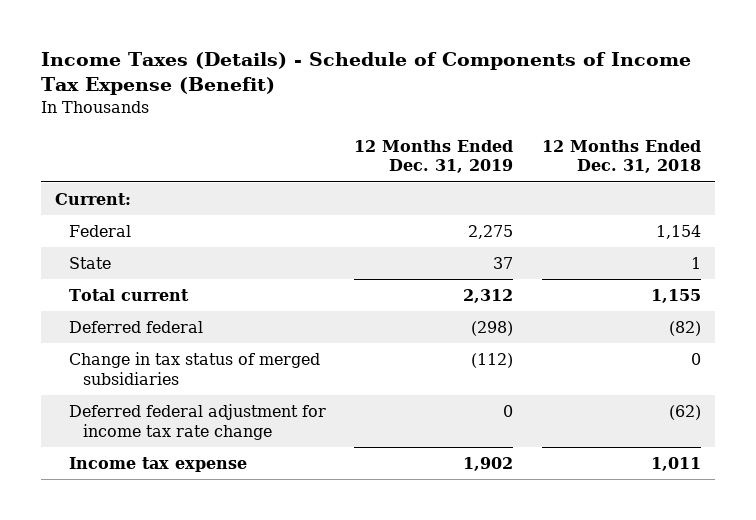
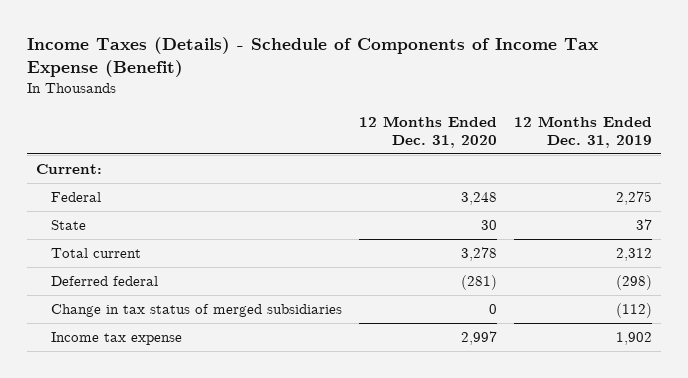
[541,139,701,174] 12 Months Ended Dec. 31, 2018 -> none
none -> [358,116,497,148] 12 Months Ended Dec. 31, 2020
[69,404,327,440] Deferred federal adjustment for income tax rate change -> none

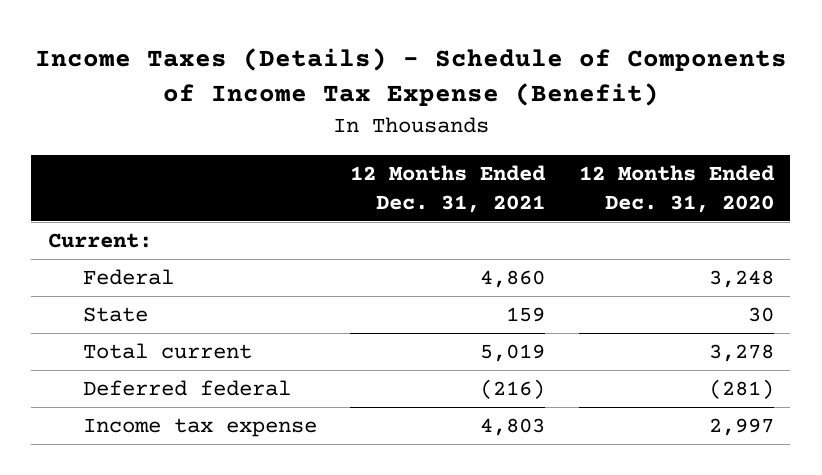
[514,116,653,148] 12 Months Ended Dec. 31, 2019 -> none
none -> [350,164,547,213] 12 Months Ended Dec. 31, 2021
[50,304,342,318] Change in tax status of merged subsidiaries -> none

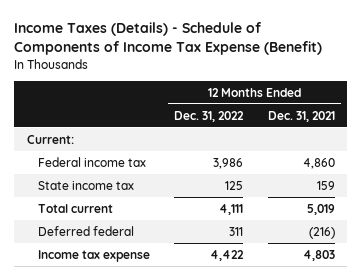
[578,164,775,213] 12 Months Ended Dec. 31, 2020 -> none
none -> [174,110,245,122] Dec. 31, 2022
[82,269,174,286] Federal -> [38,156,147,167] Federal income tax
[82,307,148,323] State -> [38,180,135,190] State income tax

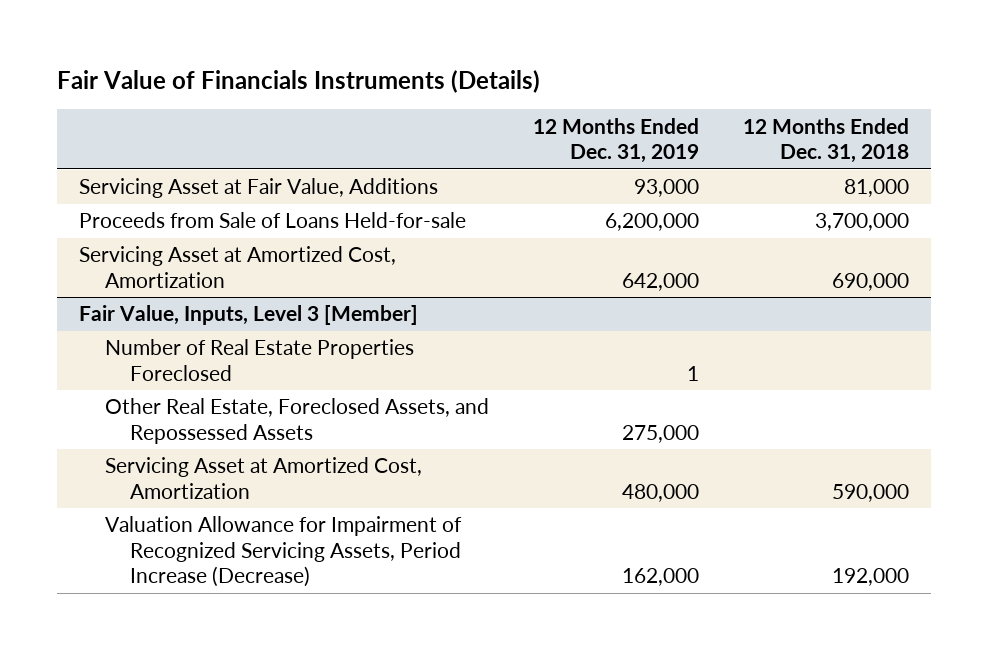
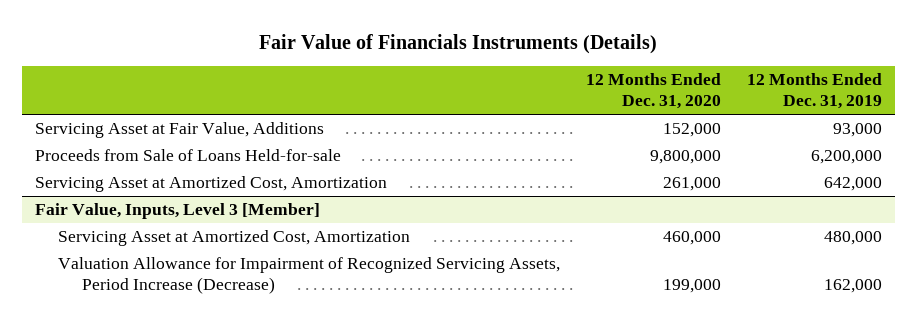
[743,117,910,163] 12 Months Ended Dec. 31, 2018 -> none
none -> [586,72,722,110] 12 Months Ended Dec. 31, 2020
[104,339,414,381] Number of Real Estate Properties Foreclosed -> none
[104,398,489,444] Other Real Estate, Foreclosed Assets, and Repossessed Assets -> none

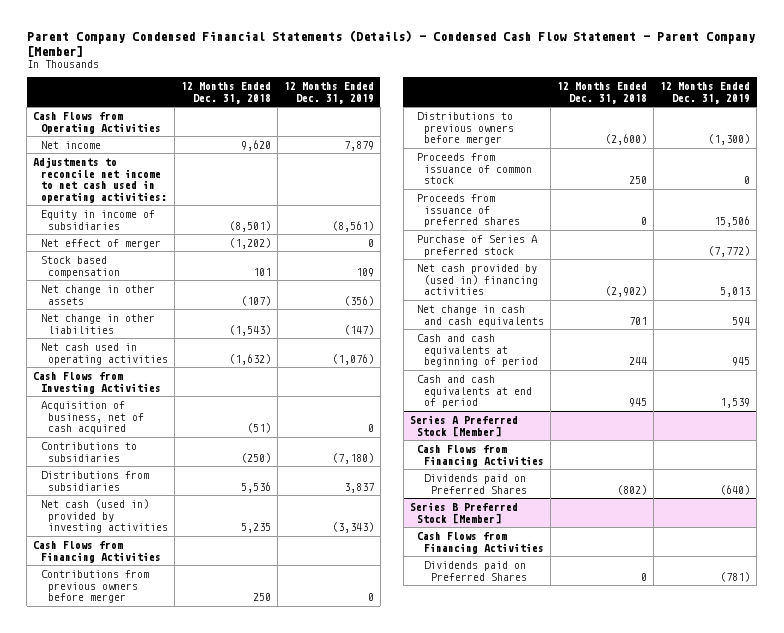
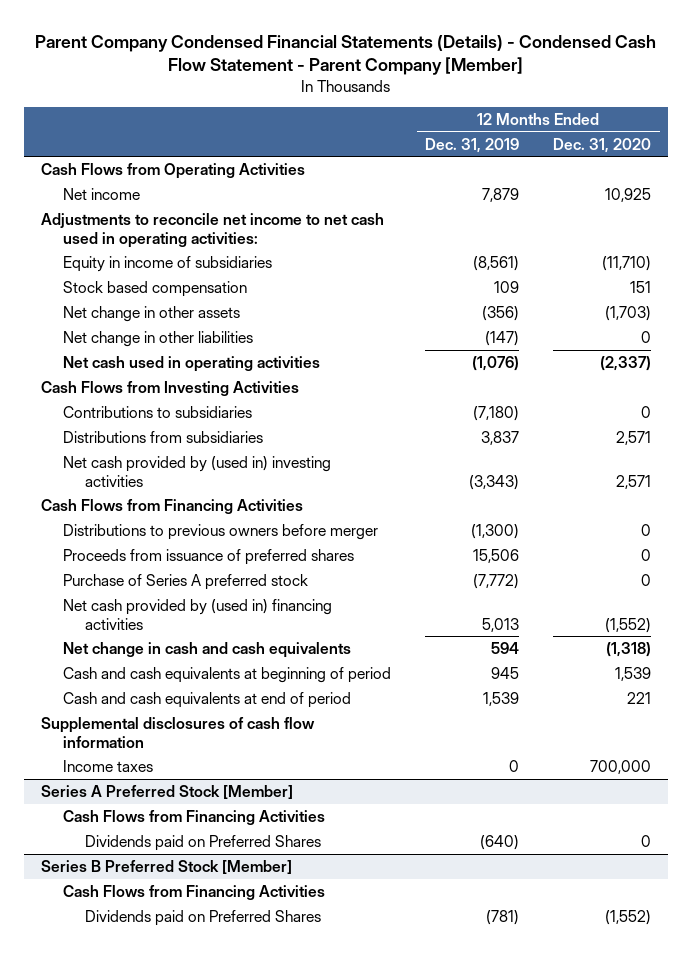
[180,82,271,104] 12 Months Ended Dec. 31, 2018 -> none
none -> [553,137,652,153] Dec. 31, 2020
[40,238,161,249] Net effect of merger -> none
[40,400,144,435] Acquisition of business, net of cash acquired -> none
[40,498,168,534] Net cash (used in) provided by investing activities -> [63,455,332,487] Net cash provided by (used in) investing activities
[40,569,149,604] Contributions from previous owners before merger -> none
[417,152,533,185] Proceeds from issuance of common stock -> none
none -> [40,716,315,748] Supplemental disclosures of cash flow information
none -> [63,759,154,772] Income taxes

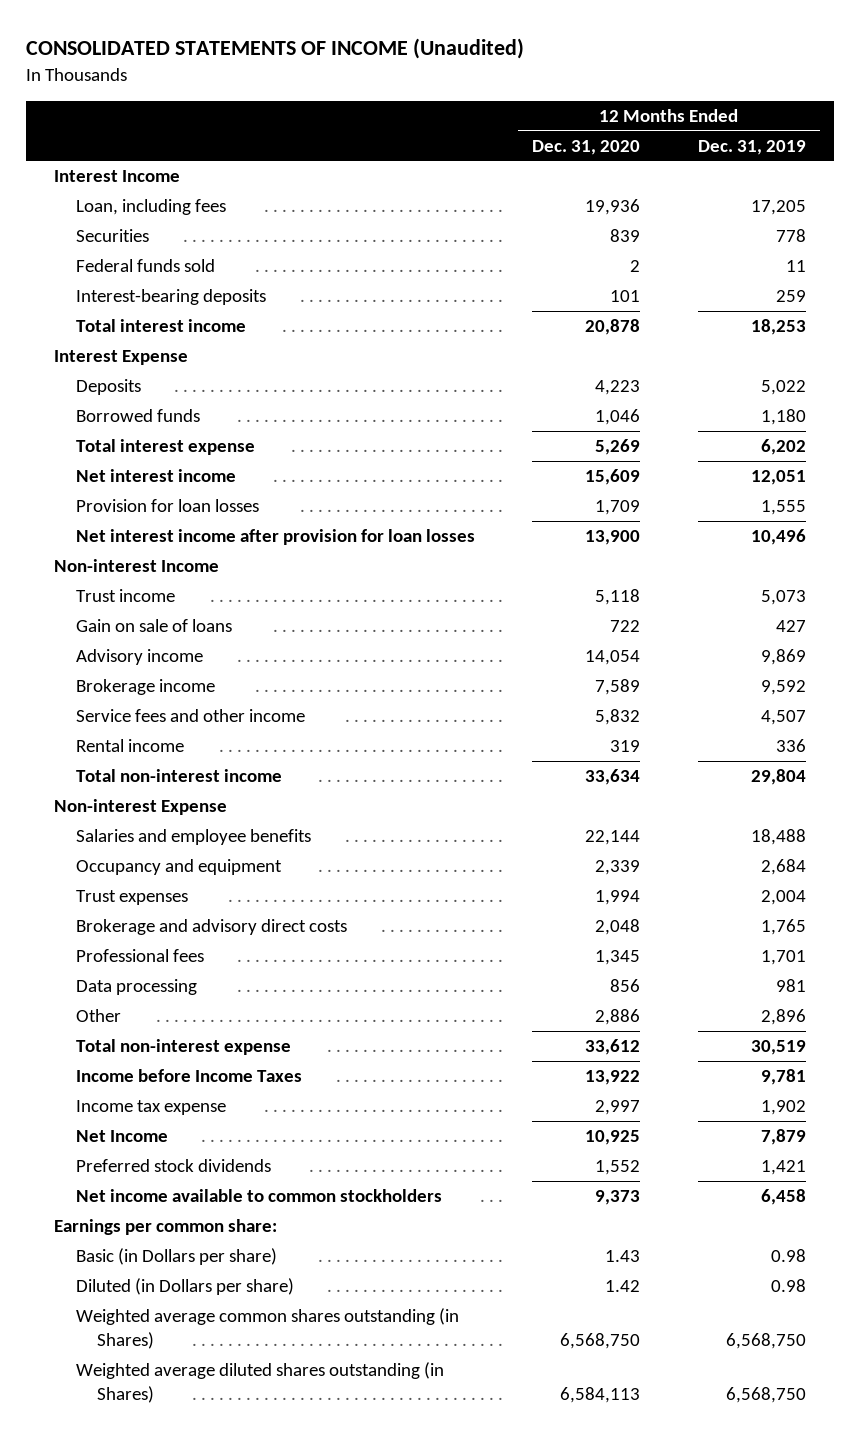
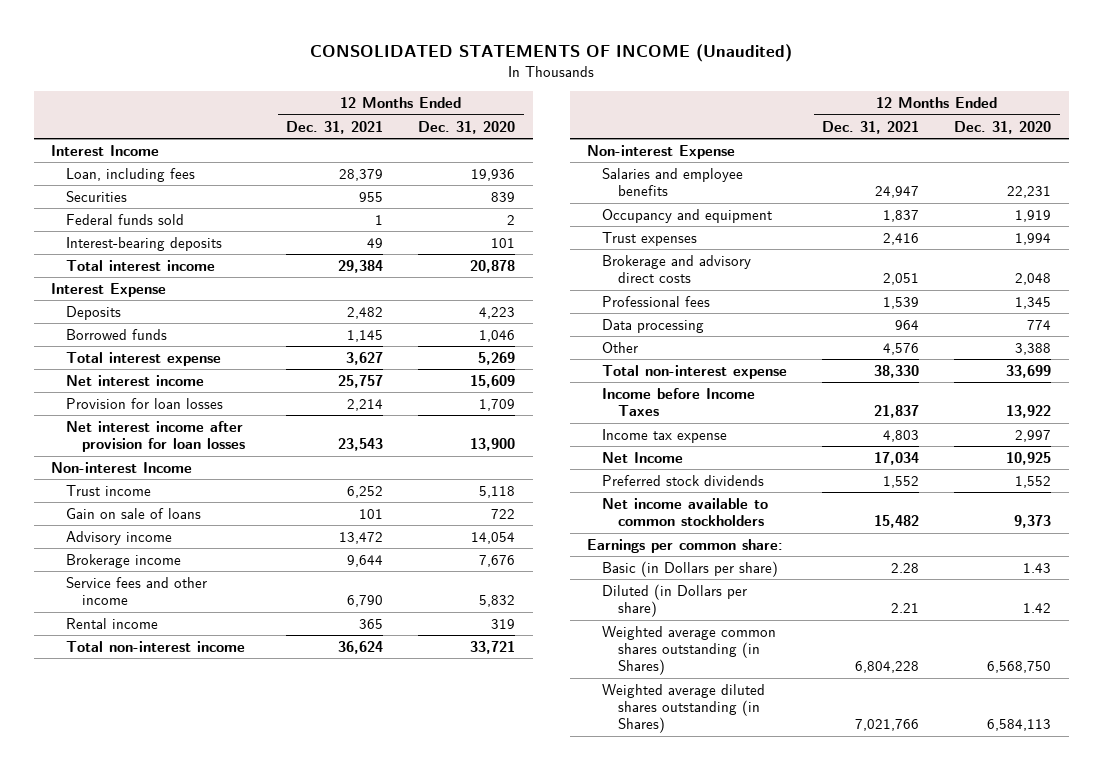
[697,139,806,155] Dec. 31, 2019 -> none
none -> [286,120,384,134] Dec. 31, 2021
[595,679,641,696] 7,589 -> [479,554,516,567] 7,676
[585,769,641,786] 33,634 -> [470,640,516,654] 33,721
[585,830,641,846] 22,144 -> [1007,186,1052,199] 22,231
[595,860,641,876] 2,339 -> [1015,209,1052,222] 1,919
[610,979,641,993] 856 -> [1027,319,1052,330] 774
[595,1009,641,1026] 2,886 -> [1015,342,1052,355] 3,388
[585,1039,641,1056] 33,612 -> [1006,364,1052,378] 33,699

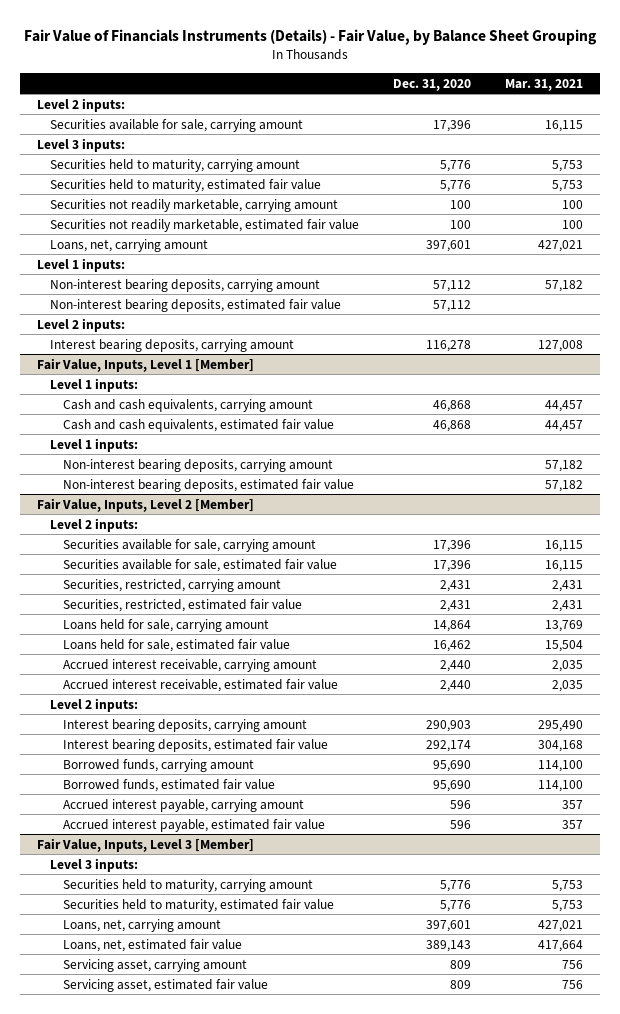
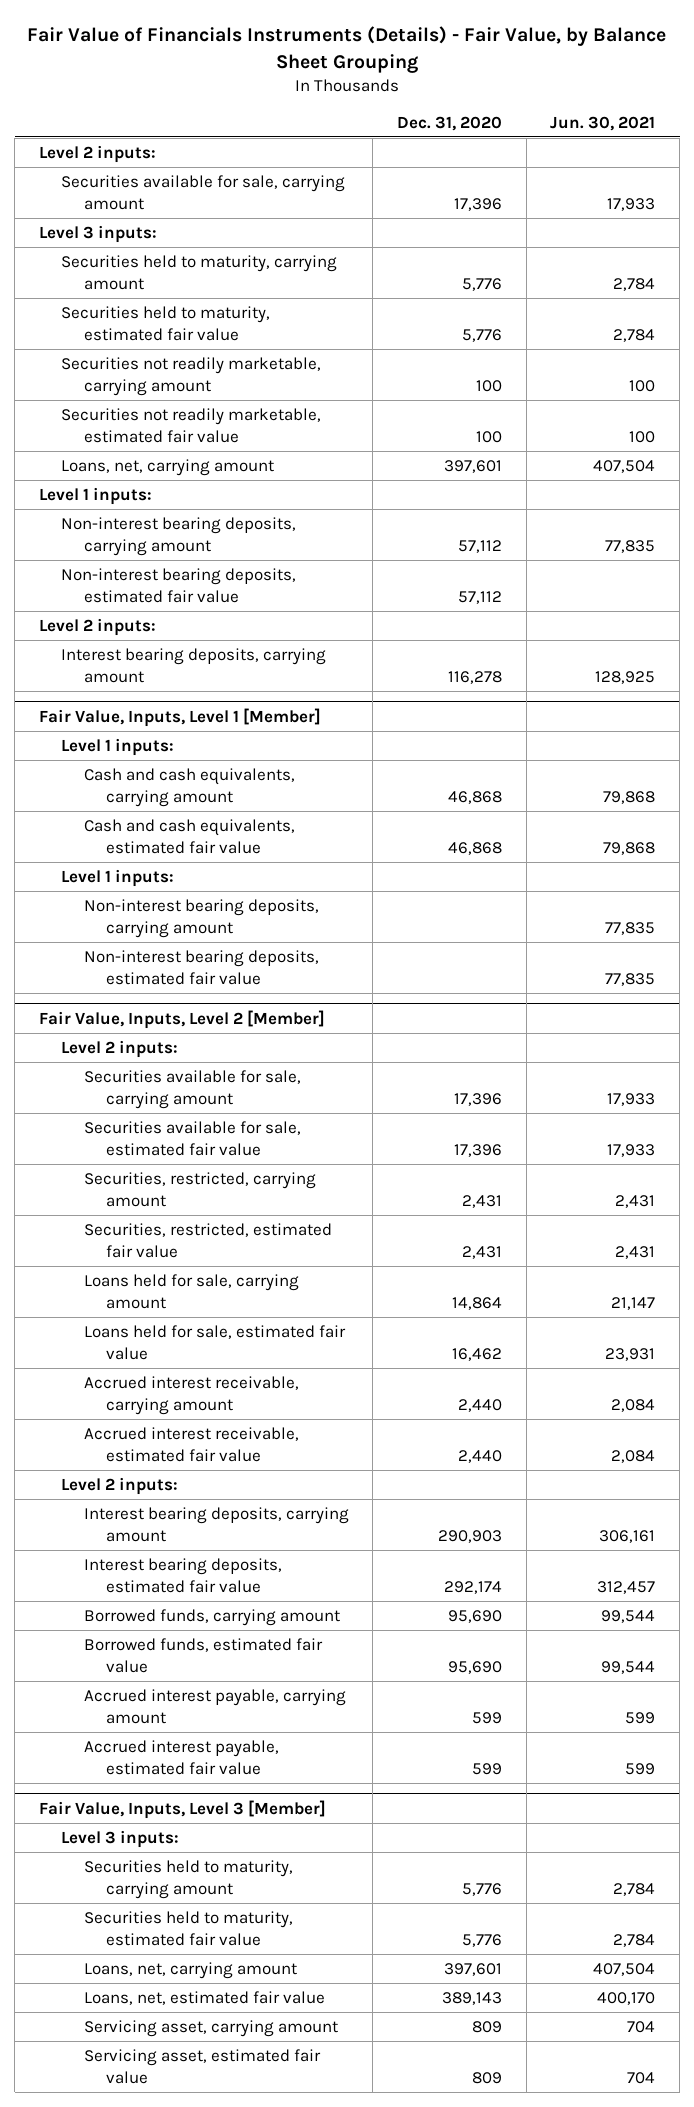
[504,78,583,91] Mar. 31, 2021 -> none
none -> [550,115,656,131] Jun. 30, 2021
[449,799,471,809] 596 -> [472,1711,503,1724] 599
[449,819,471,829] 596 -> [472,1762,503,1775] 599

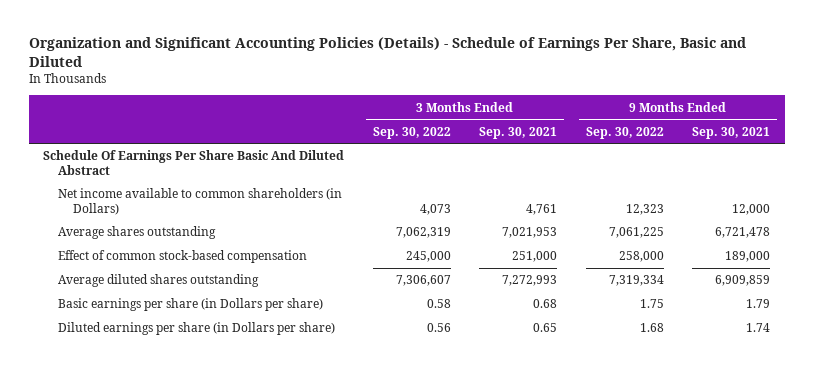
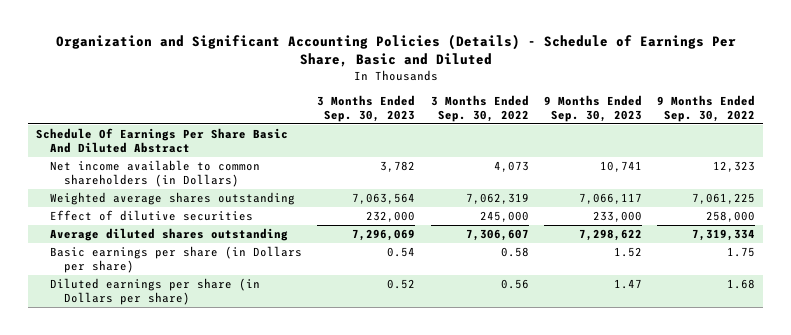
[479,126,558,139] Sep. 30, 2021 -> none
[692,126,771,139] Sep. 30, 2021 -> none
none -> [317,94,416,122] 3 Months Ended Sep. 30, 2023
none -> [543,94,642,122] 9 Months Ended Sep. 30, 2023
[57,226,216,240] Average shares outstanding -> [50,191,296,205] Weighted average shares outstanding
[57,250,307,264] Effect of common stock-based compensation -> [50,209,254,221] Effect of dilutive securities

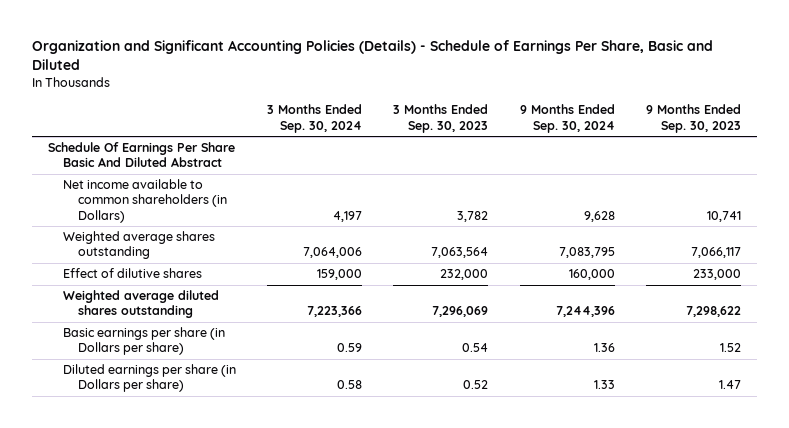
[430,94,529,122] 3 Months Ended Sep. 30, 2022 -> none
[657,94,756,122] 9 Months Ended Sep. 30, 2022 -> none
none -> [267,104,363,133] 3 Months Ended Sep. 30, 2024
none -> [519,104,615,133] 9 Months Ended Sep. 30, 2024
[50,209,254,221] Effect of dilutive securities -> [62,268,202,279] Effect of dilutive shares
[50,227,289,241] Average diluted shares outstanding -> [62,290,219,319] Weighted average diluted shares outstanding

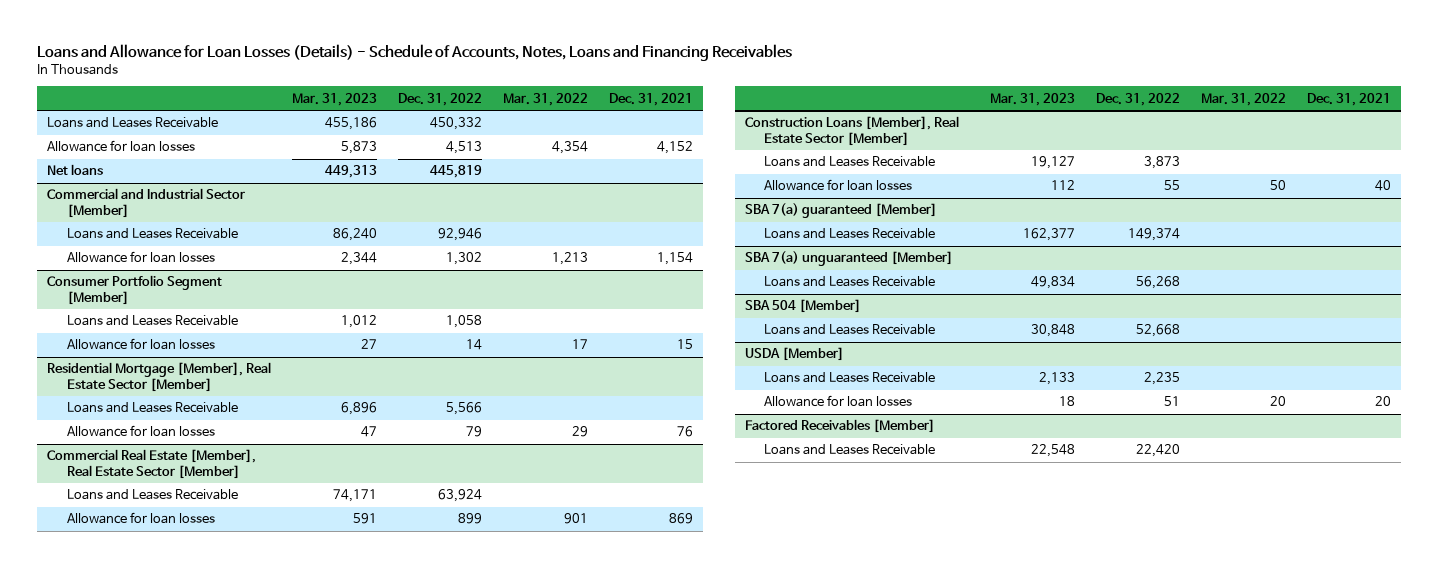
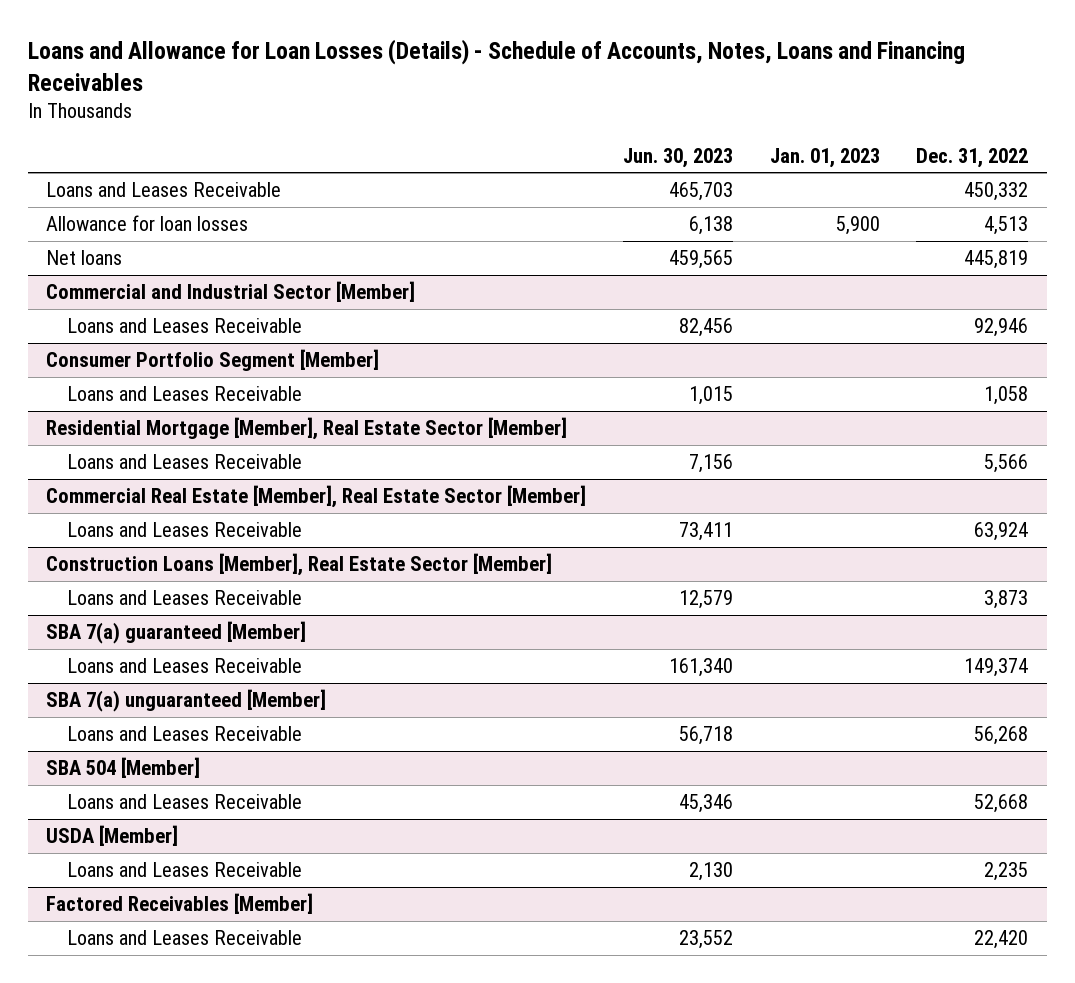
[292,92,378,106] Mar. 31, 2023 -> none
[503,92,589,106] Mar. 31, 2022 -> none
[609,92,694,106] Dec. 31, 2021 -> none
none -> [622,147,733,168] Jun. 30, 2023
none -> [769,147,880,168] Jan. 01, 2023
[66,251,215,264] Allowance for loan losses -> none
[66,338,215,351] Allowance for loan losses -> none
[66,425,215,438] Allowance for loan losses -> none
[66,512,215,525] Allowance for loan losses -> none
[764,179,913,192] Allowance for loan losses -> none
[764,395,913,408] Allowance for loan losses -> none

